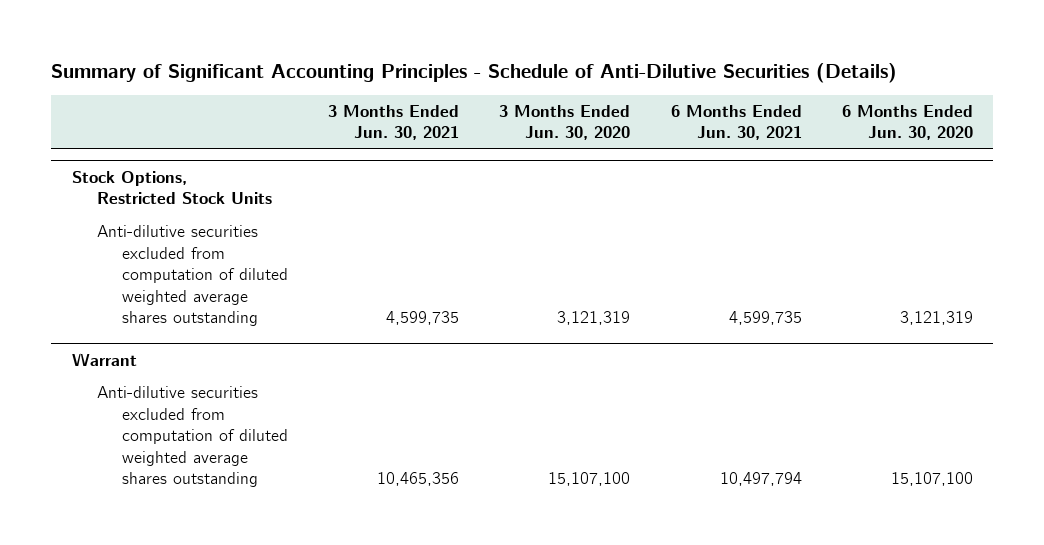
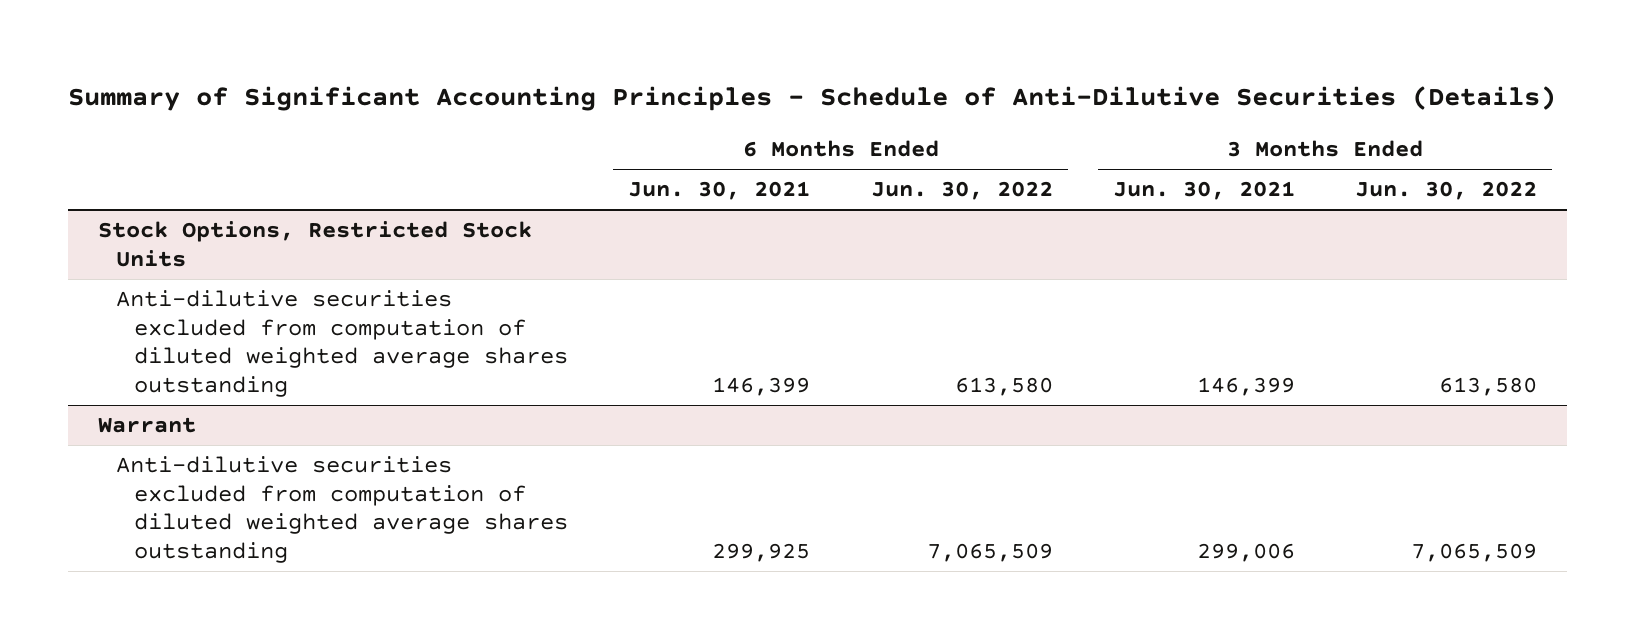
[499,104,631,141] 3 Months Ended Jun. 30, 2020 -> none
[841,104,973,141] 6 Months Ended Jun. 30, 2020 -> none
none -> [870,181,1053,201] Jun. 30, 2022
none -> [1354,181,1537,201] Jun. 30, 2022
[385,311,459,326] 4,599,735 -> [1196,376,1295,396] 146,399
[728,311,802,326] 4,599,735 -> [712,376,811,396] 146,399
[376,472,459,487] 10,465,356 -> [1196,542,1295,562] 299,006
[719,472,802,487] 10,497,794 -> [712,542,811,562] 299,925

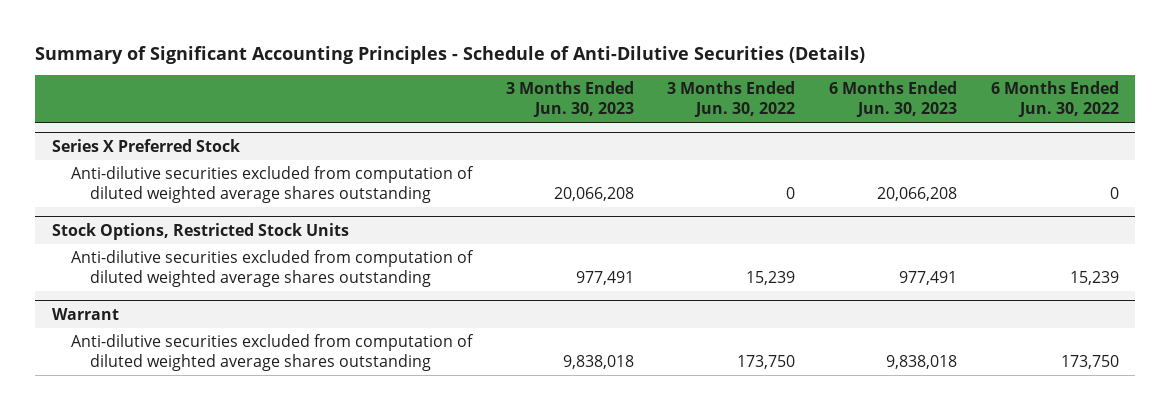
[628,181,811,201] Jun. 30, 2021 -> none
[1112,181,1295,201] Jun. 30, 2021 -> none
none -> [505,81,634,118] 3 Months Ended Jun. 30, 2023
none -> [829,81,958,118] 6 Months Ended Jun. 30, 2023
none -> [52,139,241,153] Series X Preferred Stock
none -> [71,166,475,203] Anti-dilutive securities excluded from computation of diluted weighted average shares outstanding
[954,376,1053,396] 613,580 -> [1069,270,1119,285] 15,239
[1438,376,1537,396] 613,580 -> [746,270,796,285] 15,239
[926,542,1053,562] 7,065,509 -> [1060,354,1119,369] 173,750
[1410,542,1537,562] 7,065,509 -> [737,354,796,369] 173,750

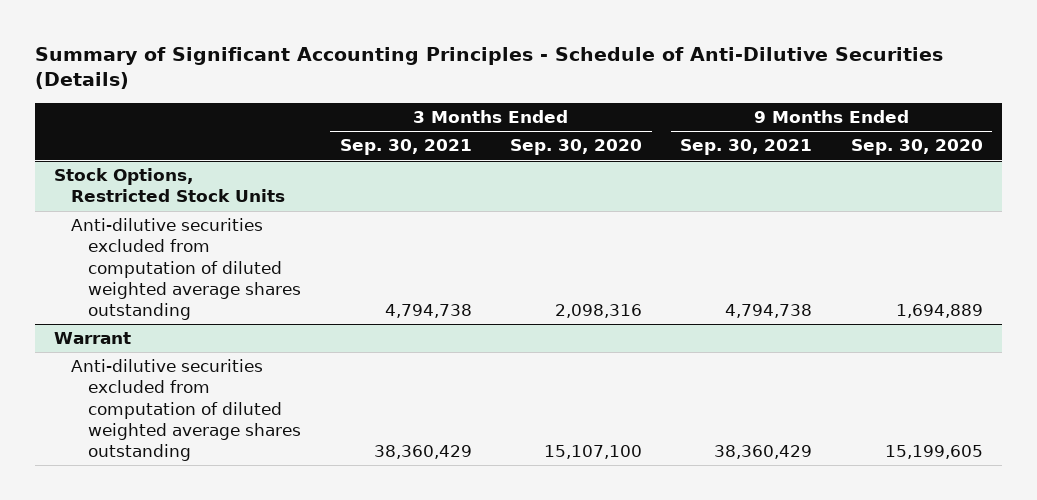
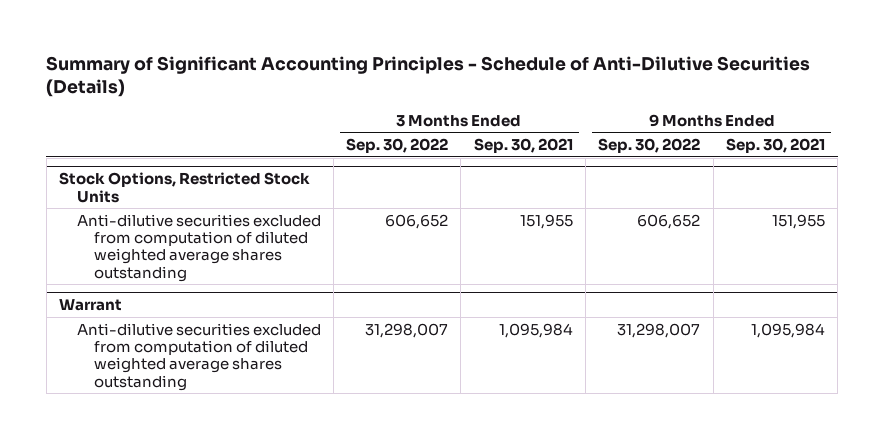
[510,139,643,156] Sep. 30, 2020 -> none
[850,139,983,156] Sep. 30, 2020 -> none
none -> [346,137,449,153] Sep. 30, 2022
none -> [598,137,701,153] Sep. 30, 2022
[384,304,472,319] 4,794,738 -> [519,213,573,229] 151,955
[725,304,813,319] 4,794,738 -> [771,213,825,229] 151,955
[373,445,472,460] 38,360,429 -> [498,322,573,338] 1,095,984
[714,445,813,460] 38,360,429 -> [750,322,825,338] 1,095,984

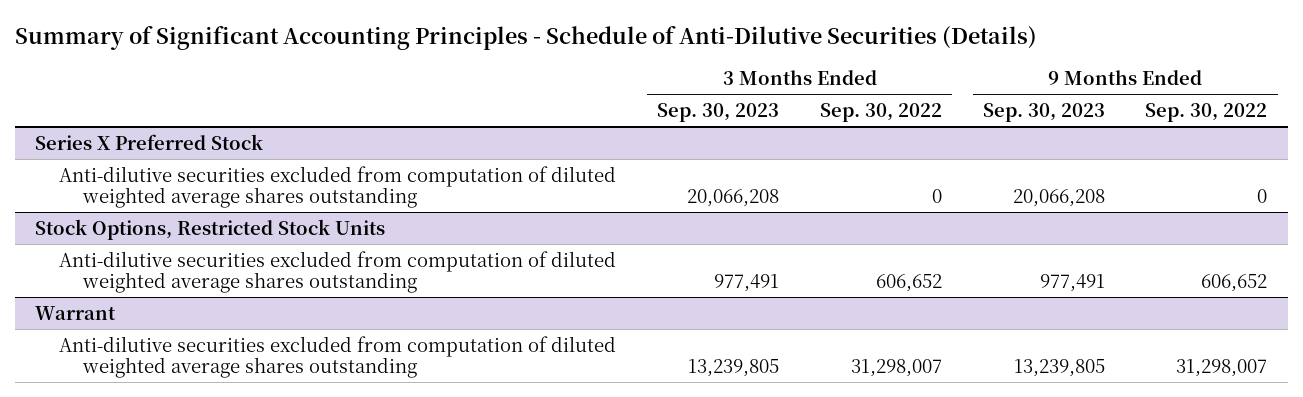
[473,137,573,153] Sep. 30, 2021 -> none
[725,137,825,153] Sep. 30, 2021 -> none
none -> [657,102,780,122] Sep. 30, 2023
none -> [982,102,1105,122] Sep. 30, 2023
none -> [35,133,264,150] Series X Preferred Stock
none -> [59,165,617,209] Anti-dilutive securities excluded from computation of diluted weighted average shares outstanding

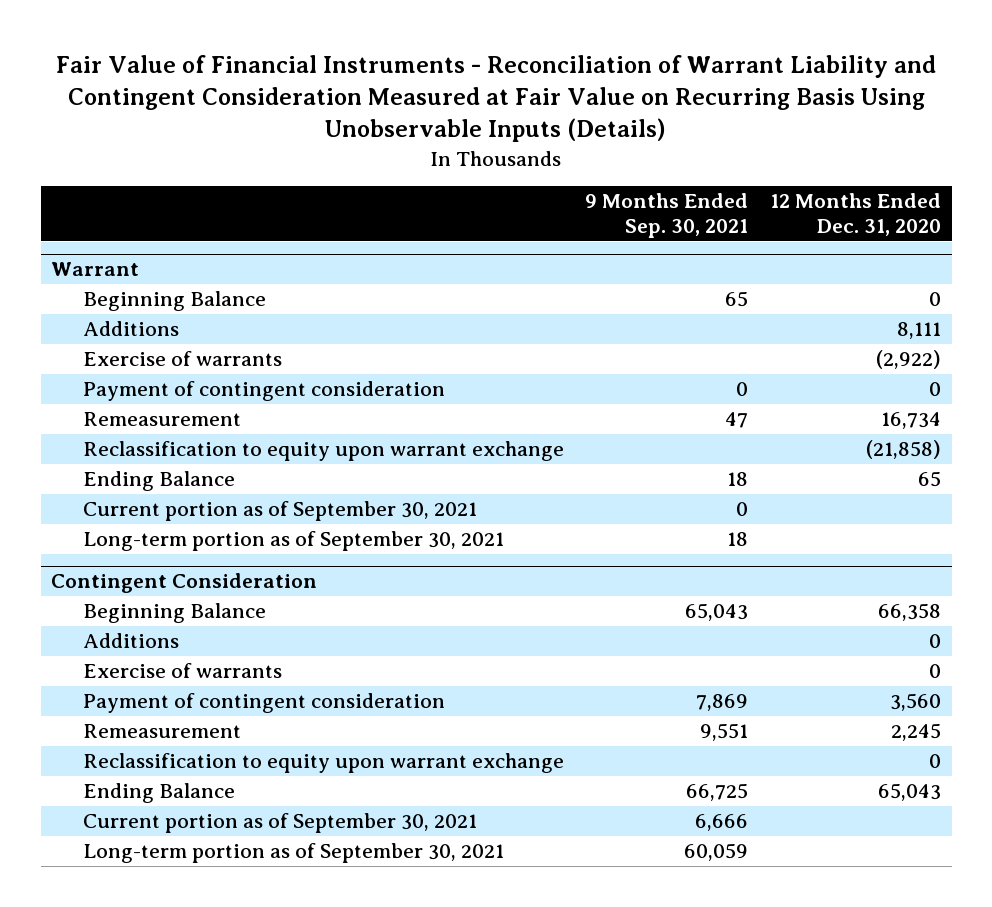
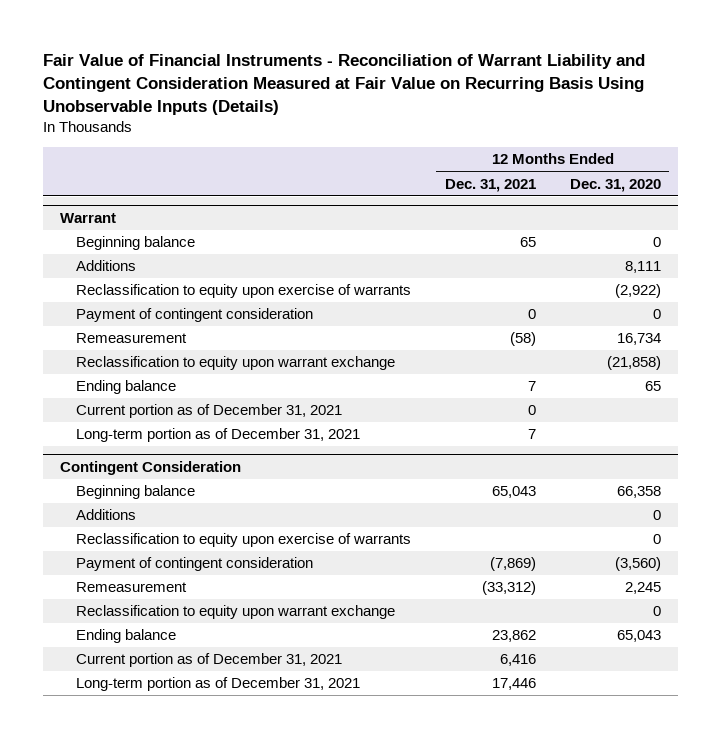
[585,193,749,238] 9 Months Ended Sep. 30, 2021 -> none
none -> [444,178,536,192] Dec. 31, 2021
[82,291,266,312] Beginning Balance -> [75,236,195,251] Beginning balance
[82,351,282,367] Exercise of warrants -> [75,284,411,299] Reclassification to equity upon exercise of warrants
[82,471,235,492] Ending Balance -> [75,380,176,395] Ending balance
[82,501,477,522] Current portion as of September 30, 2021 -> [75,404,342,419] Current portion as of December 31, 2021
[82,531,504,552] Long-term portion as of September 30, 2021 -> [75,428,360,443] Long-term portion as of December 31, 2021
[82,603,266,624] Beginning Balance -> [75,485,195,500] Beginning balance
[82,663,282,679] Exercise of warrants -> none
none -> [75,533,411,548] Reclassification to equity upon exercise of warrants
[889,693,941,712] 3,560 -> [614,557,661,572] (3,560)
[82,783,235,804] Ending Balance -> [75,629,176,644] Ending balance
[82,813,477,834] Current portion as of September 30, 2021 -> [75,653,342,668] Current portion as of December 31, 2021
[82,843,504,864] Long-term portion as of September 30, 2021 -> [75,677,360,692] Long-term portion as of December 31, 2021

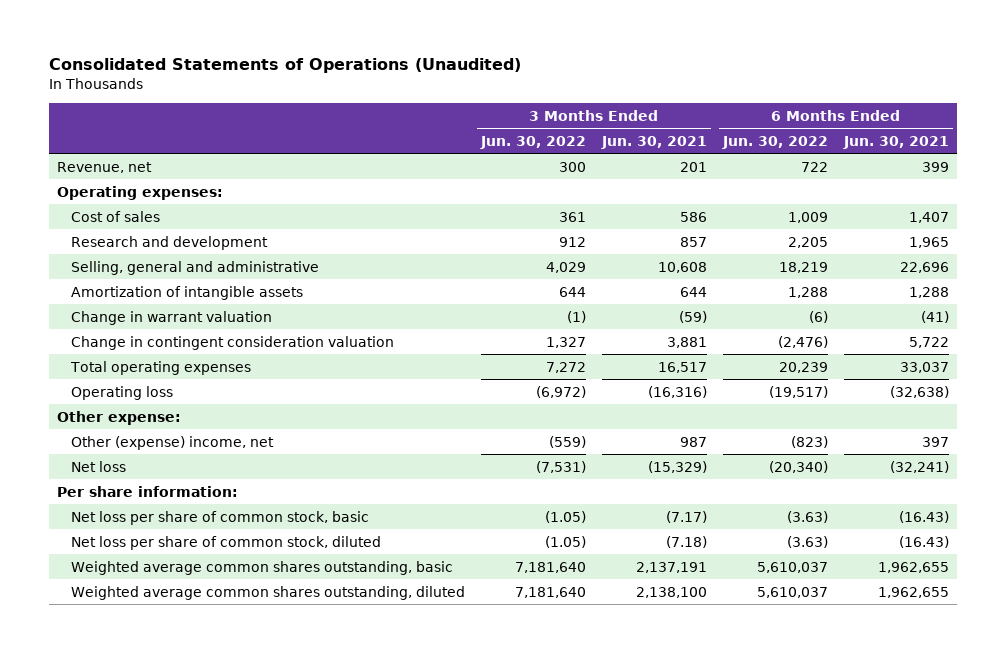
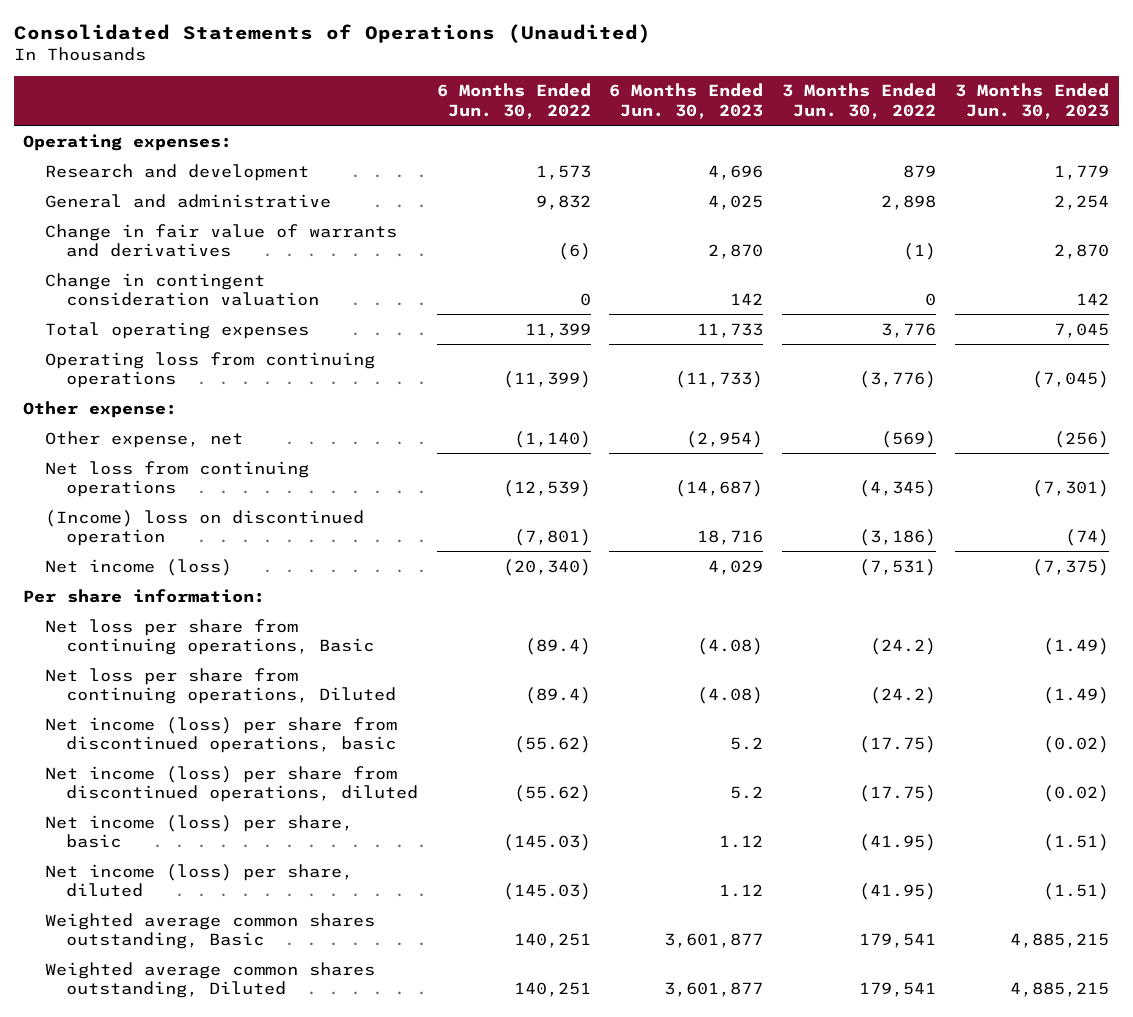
[600,135,707,149] Jun. 30, 2021 -> none
[842,135,949,149] Jun. 30, 2021 -> none
none -> [609,83,764,119] 6 Months Ended Jun. 30, 2023
none -> [955,83,1110,119] 3 Months Ended Jun. 30, 2023
[56,161,152,173] Revenue, net -> none
[71,210,161,222] Cost of sales -> none
[71,285,304,300] Amortization of intangible assets -> none
[559,236,587,247] 912 -> [903,164,937,178] 879
[787,236,828,248] 2,205 -> [535,164,591,180] 1,573
[71,260,320,275] Selling, general and administrative -> [44,193,331,208] General and administrative
[546,261,587,273] 4,029 -> [881,194,937,210] 2,898
[778,261,828,273] 18,219 -> [535,194,591,210] 9,832
[71,310,273,325] Change in warrant valuation -> [44,223,397,257] Change in fair value of warrants and derivatives
[546,336,587,348] 1,327 -> [925,292,937,306] 0
[777,335,828,348] (2,476) -> [579,292,591,306] 0
[546,361,587,373] 7,272 -> [881,322,937,338] 3,776
[778,361,828,373] 20,239 -> [524,322,591,338] 11,399
[71,385,174,400] Operating loss -> [44,351,375,388] Operating loss from continuing operations
[536,385,587,398] (6,972) -> [859,370,937,388] (3,776)
[768,385,828,398] (19,517) -> [502,370,591,388] (11,399)
[71,435,275,450] Other (expense) income, net -> [44,430,243,448] Other expense, net
[549,435,587,448] (559) -> [881,430,937,448] (569)
[790,435,828,448] (823) -> [513,430,591,448] (1,140)
none -> [44,460,309,497] Net loss from continuing operations
none -> [44,509,364,546] (Income) loss on discontinued operation
[71,460,127,472] Net loss -> [44,558,232,576] Net income (loss)
none -> [44,618,374,655] Net loss per share from continuing operations, Basic
none -> [44,667,396,704] Net loss per share from continuing operations, Diluted
none -> [44,716,397,753] Net income (loss) per share from discontinued operations, basic
none -> [44,765,418,802] Net income (loss) per share from discontinued operations, diluted
[71,510,370,525] Net loss per share of common stock, basic -> [44,814,353,848] Net income (loss) per share, basic
[545,510,587,523] (1.05) -> [859,833,937,851] (41.95)
[786,510,828,523] (3.63) -> [502,833,591,851] (145.03)
[71,535,382,550] Net loss per share of common stock, diluted -> [44,863,353,897] Net income (loss) per share, diluted
[545,535,587,548] (1.05) -> [859,882,937,900] (41.95)
[786,535,828,548] (3.63) -> [502,882,591,900] (145.03)
[71,560,454,575] Weighted average common shares outstanding, basic -> [44,912,375,949] Weighted average common shares outstanding, Basic
[515,561,587,573] 7,181,640 -> [859,932,937,948] 179,541
[756,561,828,573] 5,610,037 -> [513,932,591,948] 140,251
[71,585,466,600] Weighted average common shares outstanding, diluted -> [44,961,375,998] Weighted average common shares outstanding, Diluted
[515,586,587,598] 7,181,640 -> [859,981,937,997] 179,541
[756,586,828,598] 5,610,037 -> [513,981,591,997] 140,251

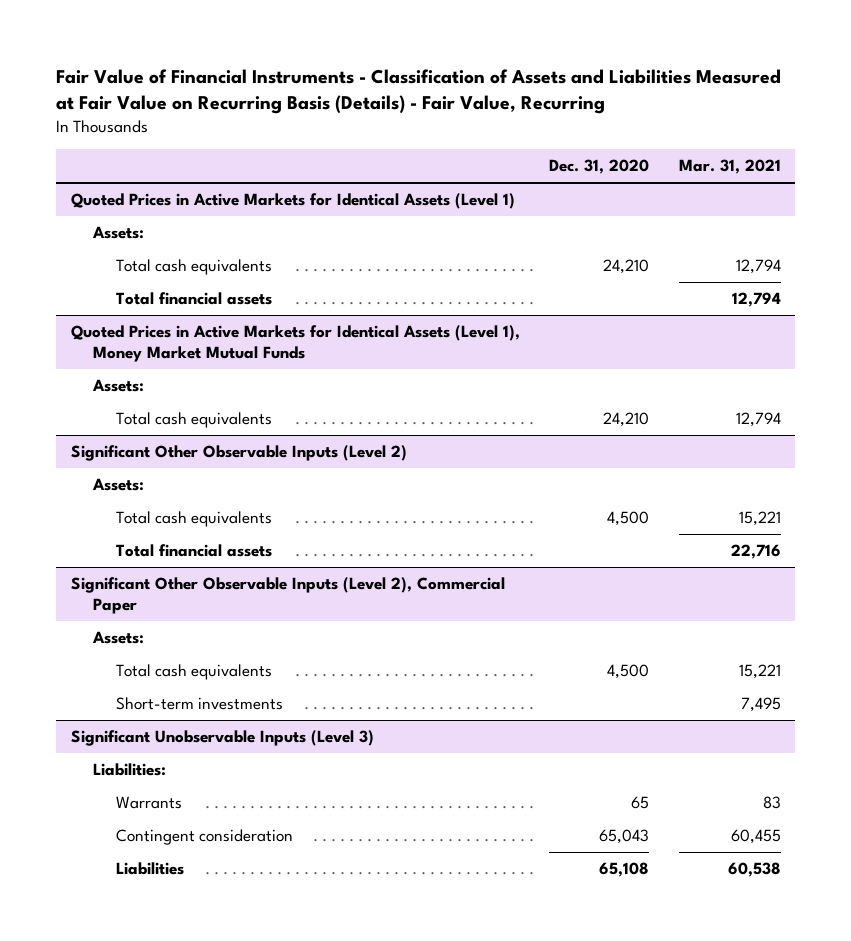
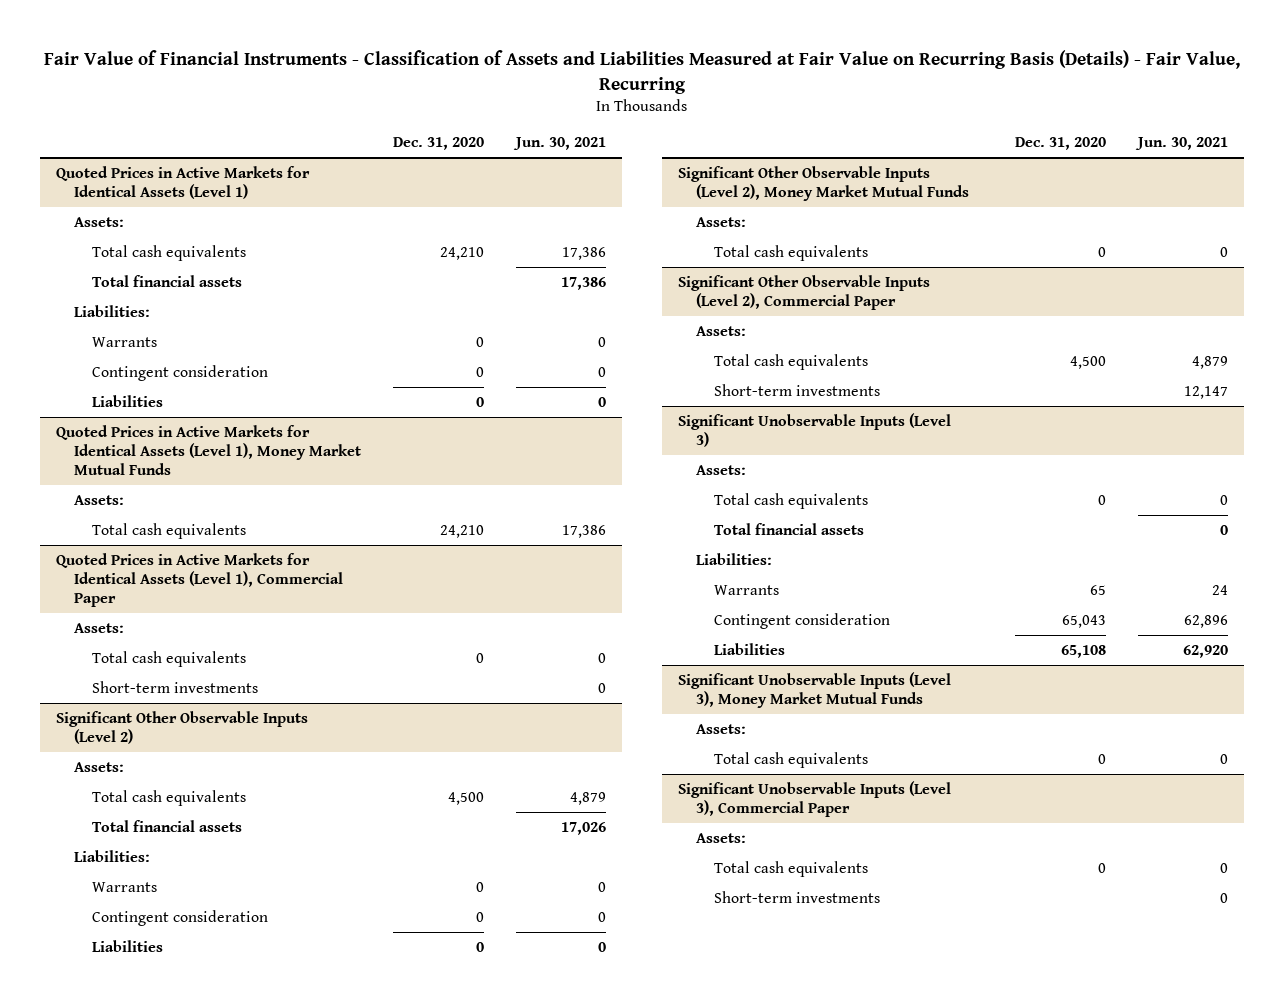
[678,159,781,175] Mar. 31, 2021 -> none
none -> [513,137,607,151] Jun. 30, 2021
none -> [74,304,151,317] Liabilities:
none -> [92,336,158,347] Warrants
none -> [92,364,269,381] Contingent consideration
none -> [92,394,164,407] Liabilities
none -> [56,552,344,608] Quoted Prices in Active Markets for Identical Assets (Level 1), Commercial Paper
none -> [74,622,125,633] Assets:
none -> [92,650,247,667] Total cash equivalents
none -> [92,680,259,693] Short-term investments
none -> [74,849,151,862] Liabilities:
none -> [92,881,158,892] Warrants
none -> [92,909,269,926] Contingent consideration
none -> [92,939,164,952] Liabilities
none -> [677,165,969,202] Significant Other Observable Inputs (Level 2), Money Market Mutual Funds
none -> [695,216,746,227] Assets:
none -> [713,244,868,261] Total cash equivalents
none -> [695,464,746,475] Assets:
none -> [713,492,868,509] Total cash equivalents
none -> [713,522,864,535] Total financial assets
none -> [677,671,951,709] Significant Unobservable Inputs (Level 3), Money Market Mutual Funds
none -> [695,723,746,734] Assets:
none -> [713,751,868,768] Total cash equivalents
none -> [677,780,951,818] Significant Unobservable Inputs (Level 3), Commercial Paper
none -> [695,832,746,843] Assets:
none -> [713,860,868,877] Total cash equivalents
none -> [713,890,880,903] Short-term investments

